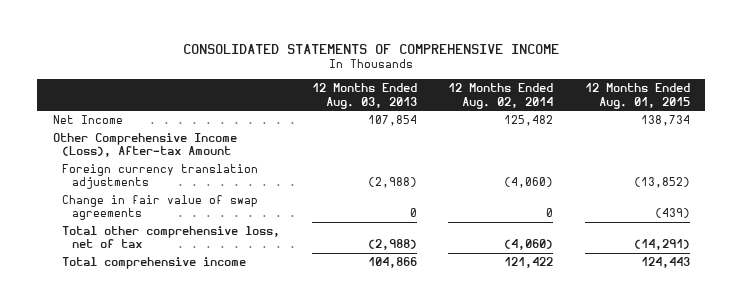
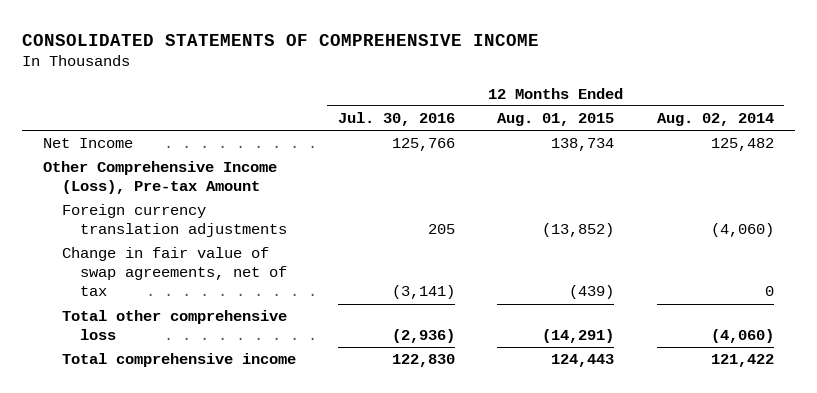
[311,83,417,109] 12 Months Ended Aug. 03, 2013 -> none
none -> [337,112,455,127] Jul. 30, 2016
[52,132,237,158] Other Comprehensive Income (Loss), After-tax Amount -> [43,161,278,195] Other Comprehensive Income (Loss), Pre-tax Amount
[62,194,259,221] Change in fair value of swap agreements -> [61,247,287,297] Change in fair value of swap agreements, net of tax
[62,225,281,249] Total other comprehensive loss, net of tax -> [61,310,287,341] Total other comprehensive loss

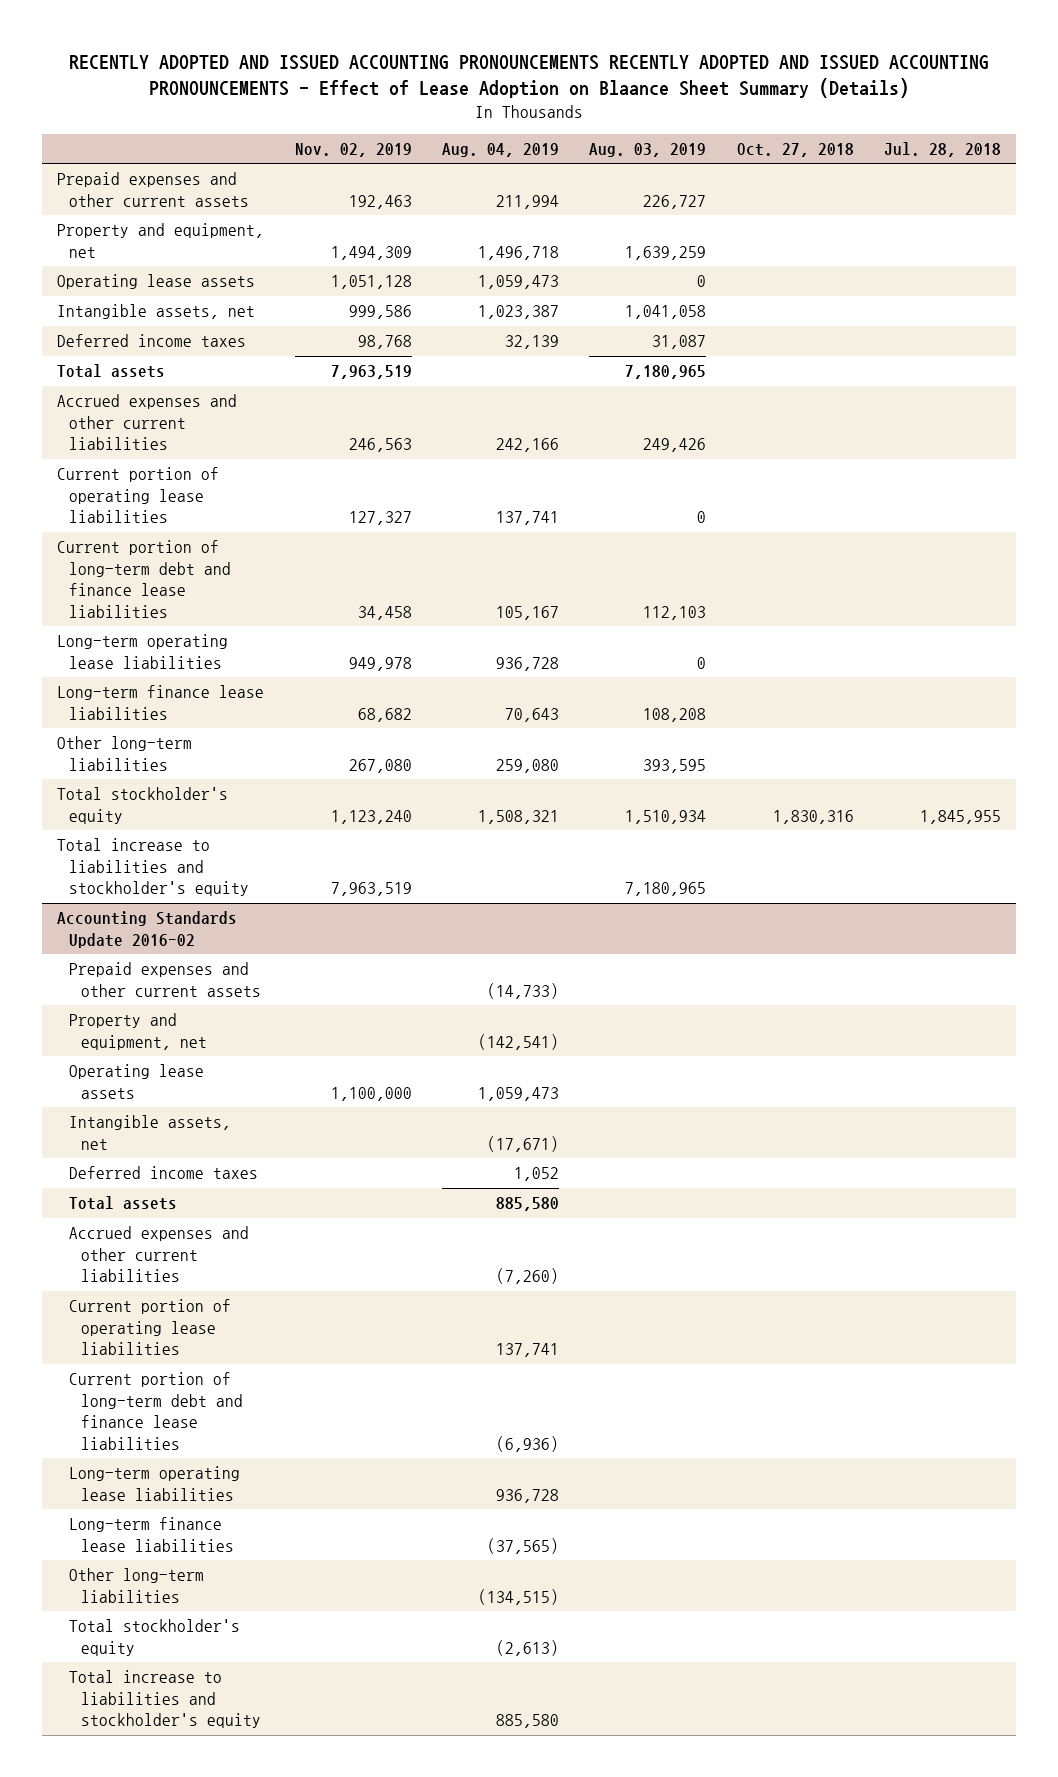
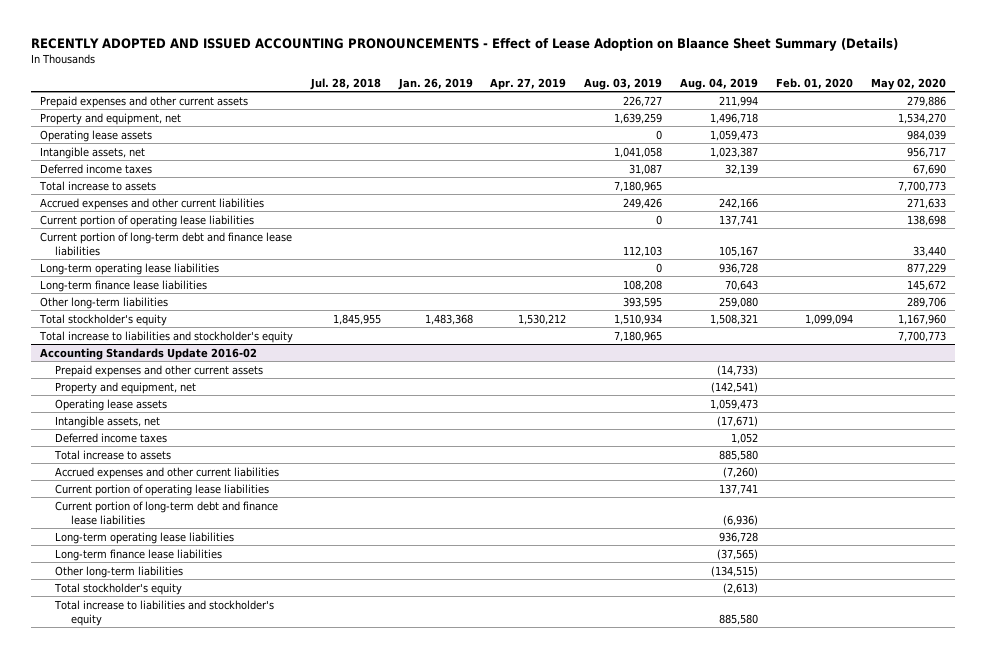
[69,55,990,99] RECENTLY ADOPTED AND ISSUED ACCOUNTING PRONOUNCEMENTS RECENTLY ADOPTED AND ISSUED ACCOUNTING PRONOUNCEMENTS - Effect of Lease Adoption on Blaance Sheet Summary (Details) -> [30,37,898,51] RECENTLY ADOPTED AND ISSUED ACCOUNTING PRONOUNCEMENTS - Effect of Lease Adoption on Blaance Sheet Summary (Details)
[294,142,412,157] Nov. 02, 2019 -> none
[736,142,854,157] Oct. 27, 2018 -> none
none -> [397,77,473,90] Jan. 26, 2019
none -> [490,77,567,90] Apr. 27, 2019
none -> [776,77,854,89] Feb. 01, 2020
none -> [871,77,947,90] May 02, 2020
[57,364,166,379] Total assets -> [38,180,156,191] Total increase to assets
[69,1196,178,1211] Total assets -> [54,449,172,460] Total increase to assets

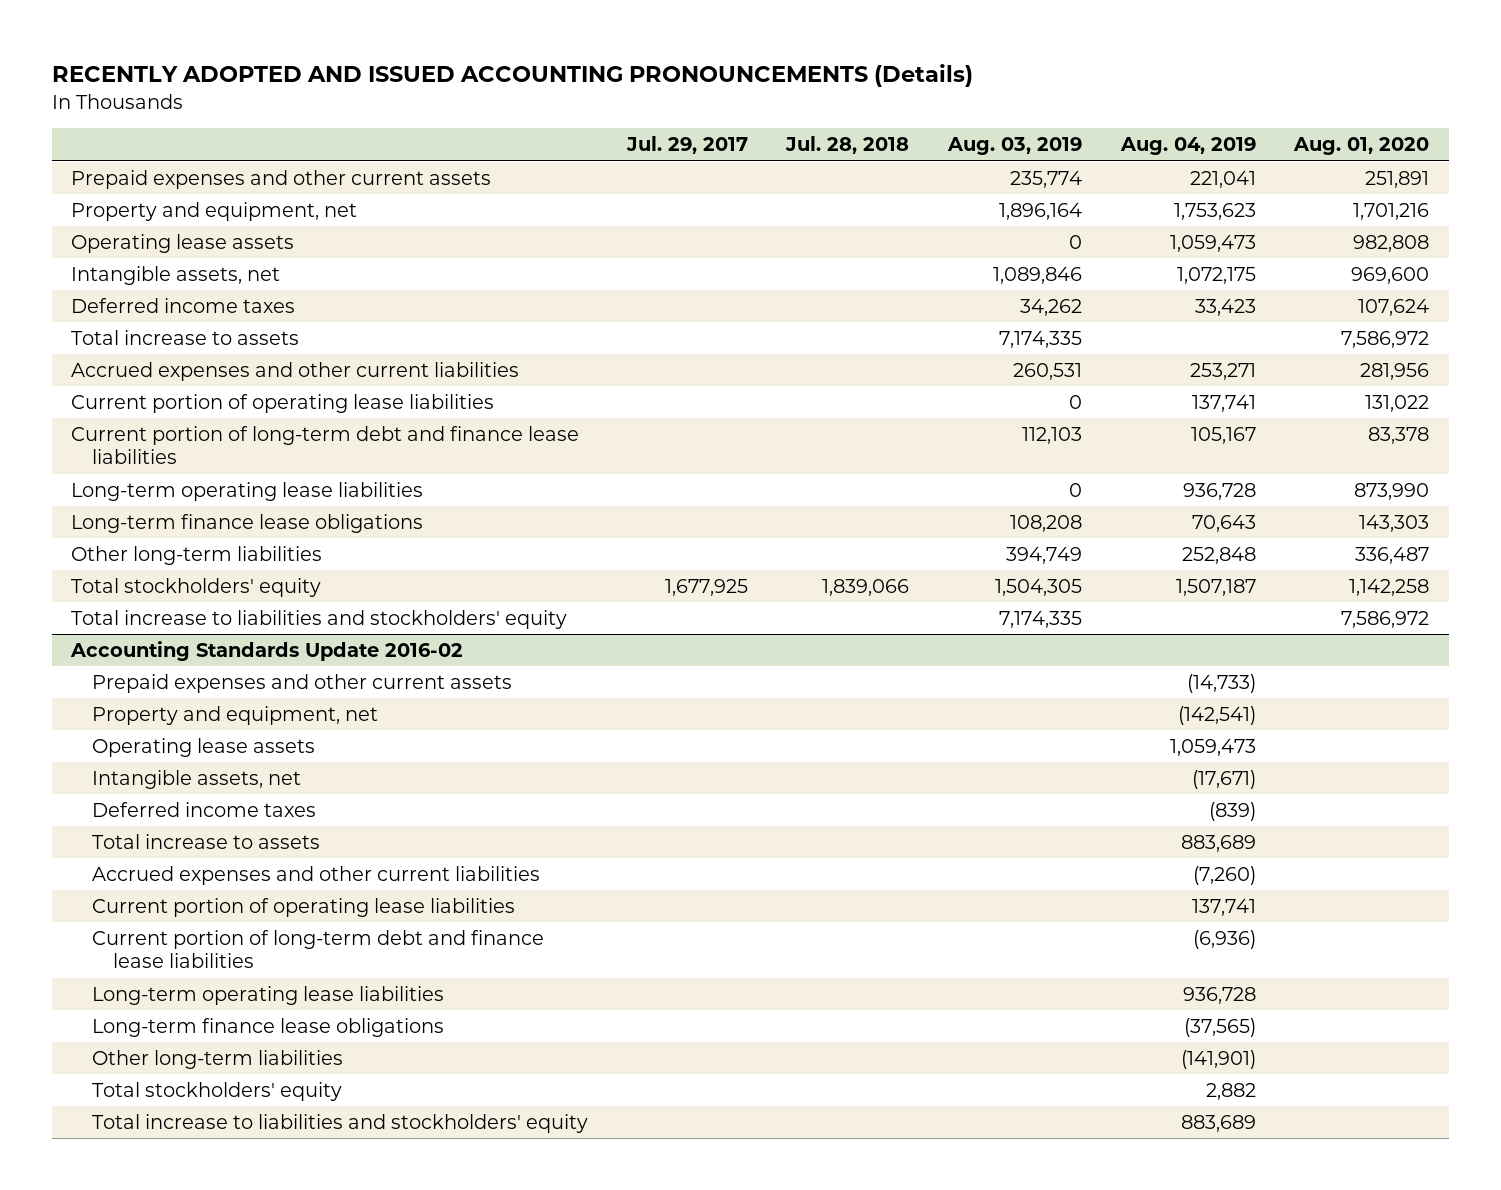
[30,37,898,51] RECENTLY ADOPTED AND ISSUED ACCOUNTING PRONOUNCEMENTS - Effect of Lease Adoption on Blaance Sheet Summary (Details) -> [52,64,974,88] RECENTLY ADOPTED AND ISSUED ACCOUNTING PRONOUNCEMENTS (Details)
[397,77,473,90] Jan. 26, 2019 -> none
[490,77,567,90] Apr. 27, 2019 -> none
[776,77,854,89] Feb. 01, 2020 -> none
[871,77,947,90] May 02, 2020 -> none
none -> [625,136,748,155] Jul. 29, 2017
none -> [1293,137,1430,156] Aug. 01, 2020
[623,95,663,107] 226,727 -> [1009,171,1082,189] 235,774
[719,95,759,107] 211,994 -> [1189,171,1256,189] 221,041
[614,112,663,124] 1,639,259 -> [998,203,1082,221] 1,896,164
[710,112,759,124] 1,496,718 -> [1173,203,1256,221] 1,753,623
[614,146,663,158] 1,041,058 -> [992,267,1082,285] 1,089,846
[710,146,759,158] 1,023,387 -> [1176,267,1256,285] 1,072,175
[629,163,663,175] 31,087 -> [1019,299,1082,317] 34,262
[725,163,759,175] 32,139 -> [1194,299,1256,317] 33,423
[614,180,663,192] 7,180,965 -> [998,331,1082,349] 7,174,335
[623,197,663,209] 249,426 -> [1012,363,1082,381] 260,531
[719,197,759,209] 242,166 -> [1189,363,1256,381] 253,271
[39,279,207,292] Long-term finance lease liabilities -> [71,514,424,534] Long-term finance lease obligations
[623,296,663,308] 393,595 -> [1005,547,1082,565] 394,749
[719,296,759,308] 259,080 -> [1181,547,1256,565] 252,848
[38,313,167,326] Total stockholder's equity -> [71,578,322,598] Total stockholders' equity
[332,313,381,325] 1,845,955 -> [822,579,910,597] 1,839,066
[614,313,663,325] 1,510,934 -> [994,579,1082,597] 1,504,305
[710,313,759,325] 1,508,321 -> [1175,579,1256,597] 1,507,187
[38,330,293,343] Total increase to liabilities and stockholder's equity -> [71,610,568,630] Total increase to liabilities and stockholders' equity
[614,330,663,342] 7,180,965 -> [998,611,1082,629] 7,174,335
[731,432,759,444] 1,052 -> [1208,802,1256,822] (839)
[719,449,759,461] 885,580 -> [1180,835,1256,853] 883,689
[55,548,223,561] Long-term finance lease liabilities -> [92,1018,445,1038] Long-term finance lease obligations
[711,565,759,577] (134,515) -> [1180,1050,1256,1070] (141,901)
[54,582,183,595] Total stockholder's equity -> [92,1082,343,1102] Total stockholders' equity
[723,582,759,594] (2,613) -> [1205,1083,1256,1101] 2,882
[54,599,275,626] Total increase to liabilities and stockholder's equity -> [92,1114,589,1134] Total increase to liabilities and stockholders' equity
[719,613,759,625] 885,580 -> [1180,1115,1256,1133] 883,689

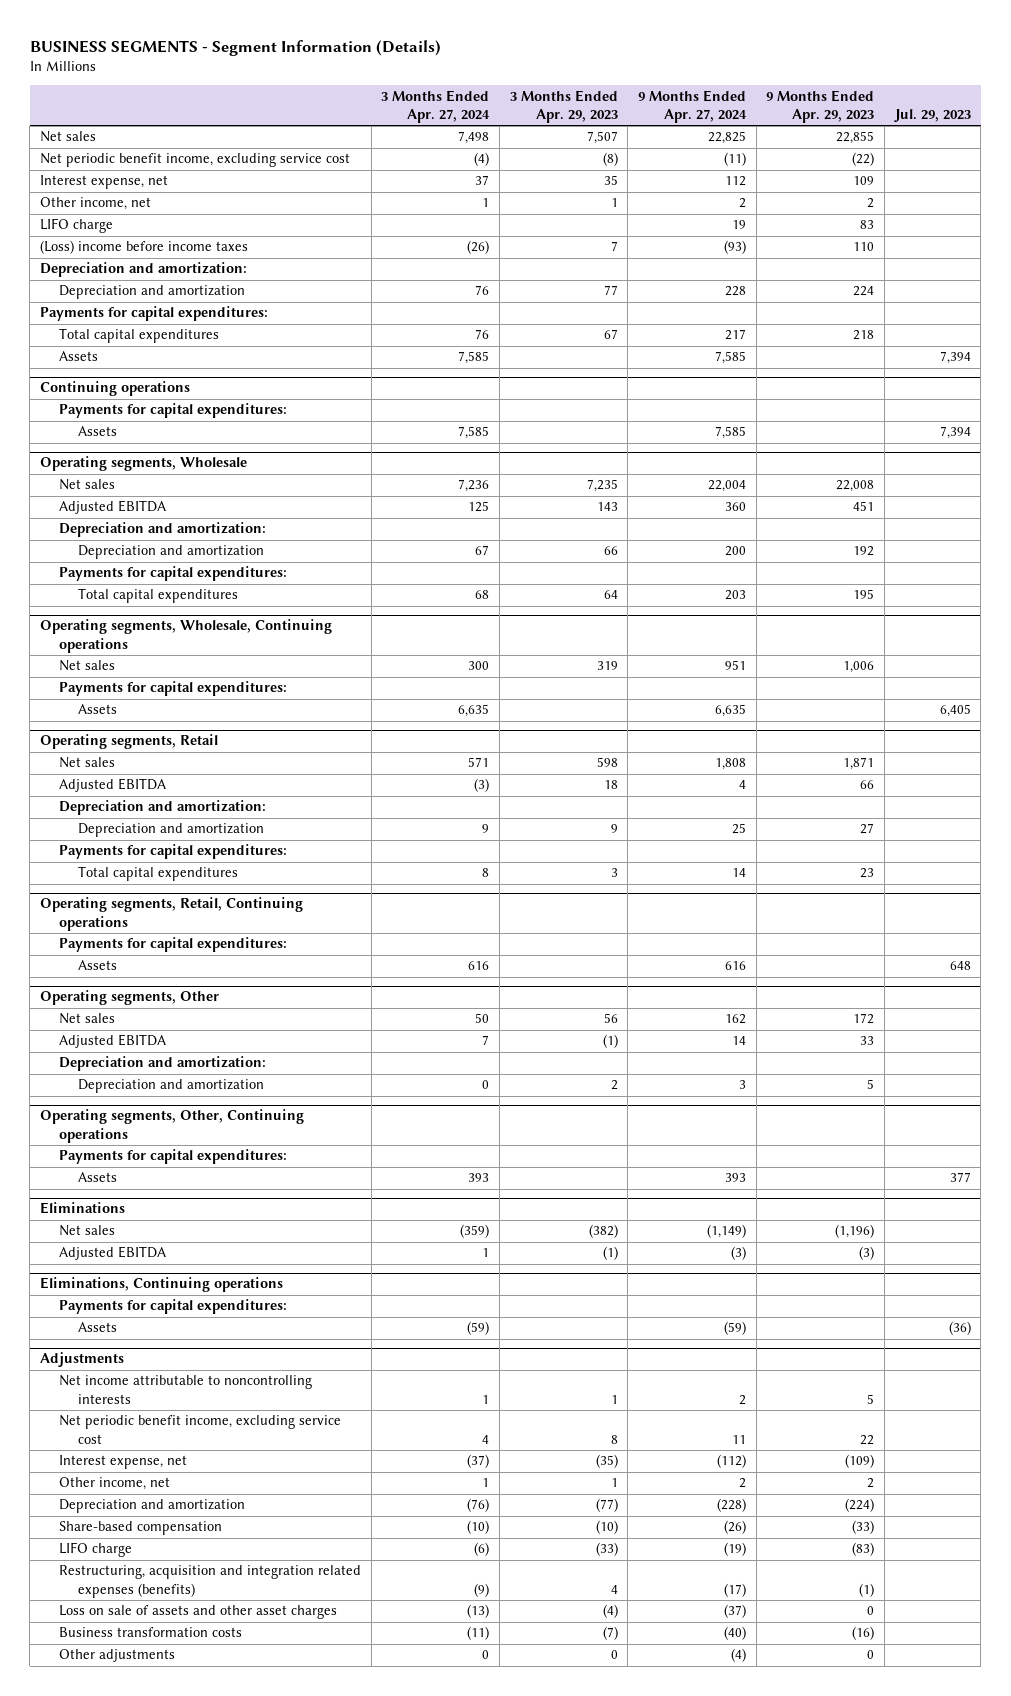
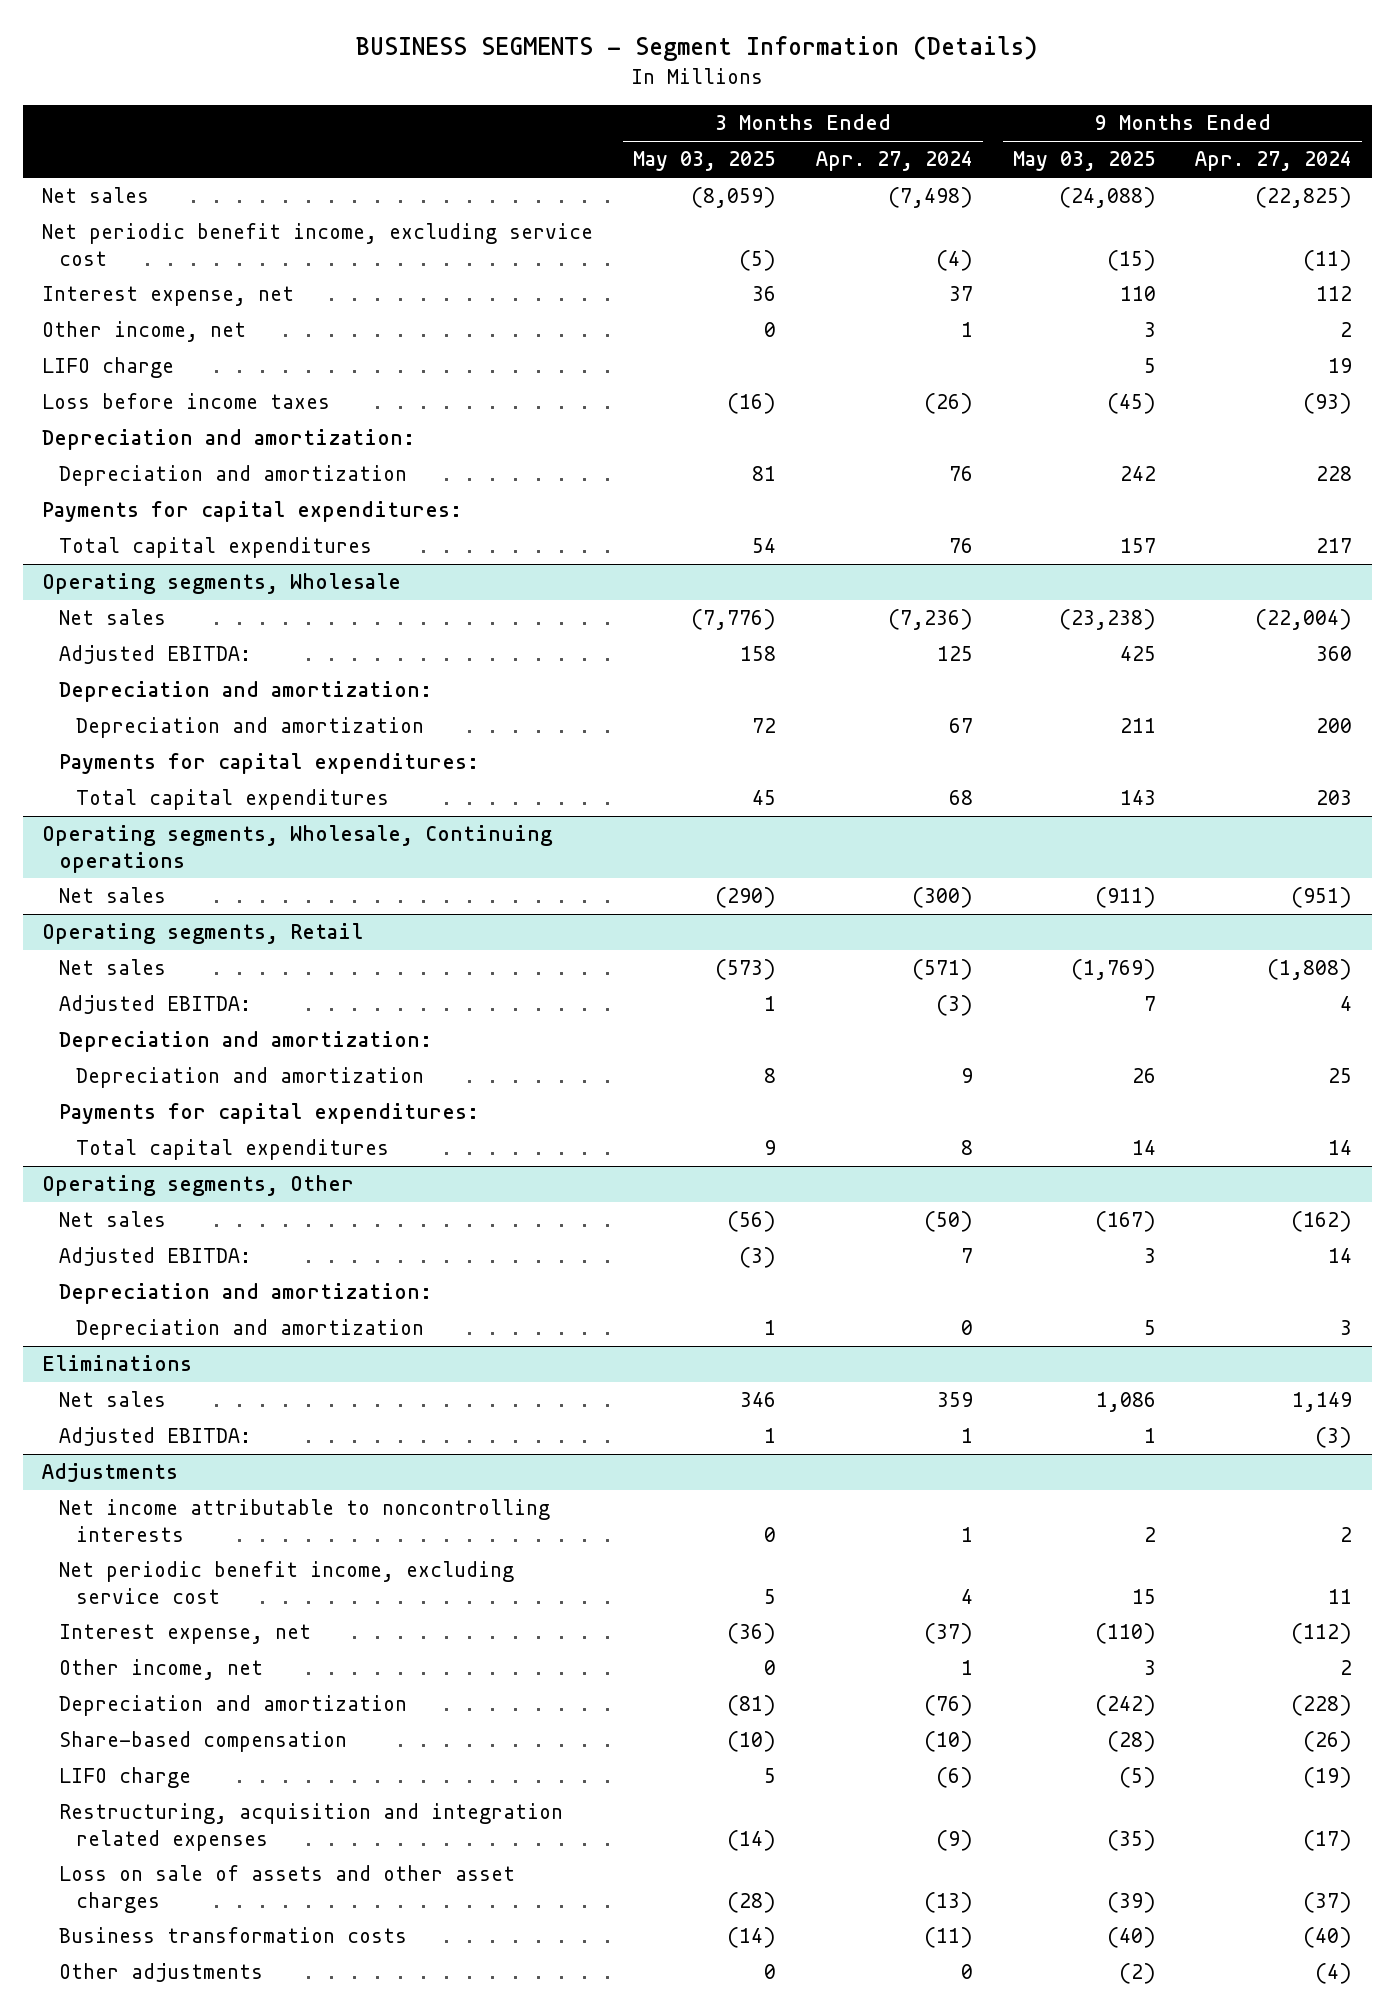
[509,89,618,123] 3 Months Ended Apr. 29, 2023 -> none
[766,89,875,123] 9 Months Ended Apr. 29, 2023 -> none
[893,108,971,122] Jul. 29, 2023 -> none
none -> [633,151,777,172] May 03, 2025
none -> [1012,151,1156,172] May 03, 2025
[458,131,490,145] 7,498 -> [887,187,973,209] (7,498)
[708,131,747,145] 22,825 -> [1255,187,1353,209] (22,825)
[39,240,248,255] (Loss) income before income taxes -> [42,393,331,410] Loss before income taxes
[59,351,99,362] Assets -> none
[39,381,190,397] Continuing operations -> none
[59,403,288,419] Payments for capital expenditures: -> none
[78,426,118,437] Assets -> none
[458,479,490,493] 7,236 -> [887,609,973,631] (7,236)
[708,480,747,493] 22,004 -> [1255,609,1353,631] (22,004)
[59,500,167,515] Adjusted EBITDA -> [59,645,252,665] Adjusted EBITDA:
[59,681,288,697] Payments for capital expenditures: -> none
[78,704,118,715] Assets -> none
[468,661,490,671] 300 -> [911,887,973,909] (300)
[725,660,747,671] 951 -> [1291,887,1353,909] (951)
[468,757,490,768] 571 -> [911,959,973,981] (571)
[715,758,747,771] 1,808 -> [1267,959,1353,981] (1,808)
[59,778,167,793] Adjusted EBITDA -> [59,995,252,1015] Adjusted EBITDA:
[39,897,303,931] Operating segments, Retail, Continuing operations -> none
[59,937,288,953] Payments for capital expenditures: -> none
[78,960,118,971] Assets -> none
[475,1013,490,1024] 50 -> [923,1211,973,1233] (50)
[725,1014,747,1025] 162 -> [1291,1211,1353,1233] (162)
[59,1034,167,1049] Adjusted EBITDA -> [59,1247,252,1267] Adjusted EBITDA:
[39,1109,304,1143] Operating segments, Other, Continuing operations -> none
[59,1149,288,1165] Payments for capital expenditures: -> none
[78,1172,118,1183] Assets -> none
[39,1277,283,1293] Eliminations, Continuing operations -> none
[59,1299,288,1315] Payments for capital expenditures: -> none
[78,1322,118,1333] Assets -> none
[460,1224,490,1239] (359) -> [936,1392,973,1408] 359
[707,1224,747,1239] (1,149) -> [1292,1392,1353,1413] 1,149
[59,1246,167,1261] Adjusted EBITDA -> [59,1427,252,1447] Adjusted EBITDA:
[59,1565,362,1598] Restructuring, acquisition and integration related expenses (benefits) -> [59,1803,564,1851] Restructuring, acquisition and integration related expenses

